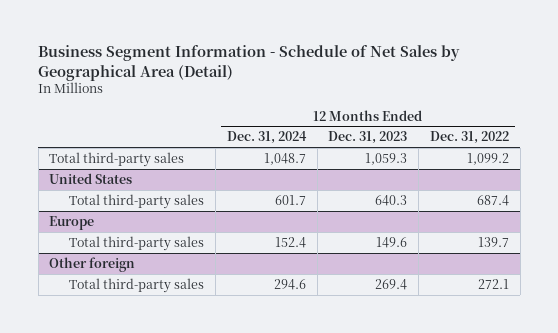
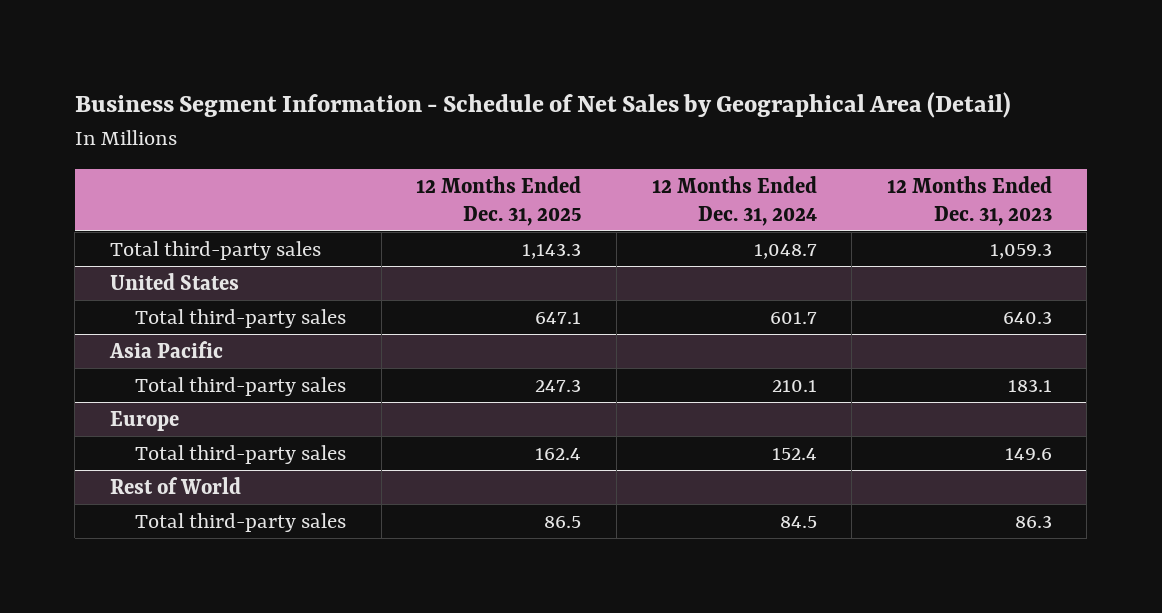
[429,131,509,145] Dec. 31, 2022 -> none
none -> [416,175,582,226] 12 Months Ended Dec. 31, 2025
none -> [108,340,223,358] Asia Pacific
none -> [134,376,346,396] Total third-party sales
[49,256,136,272] Other foreign -> [109,476,241,494] Rest of World
[273,278,306,290] 294.6 -> [779,515,817,528] 84.5
[375,278,408,290] 269.4 -> [1014,514,1052,528] 86.3

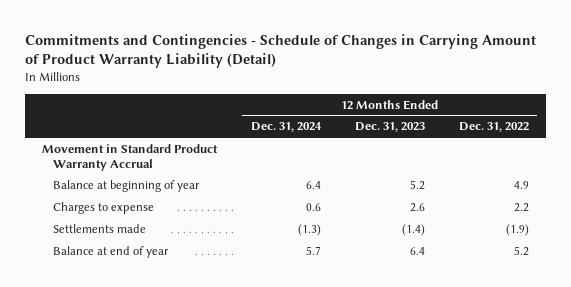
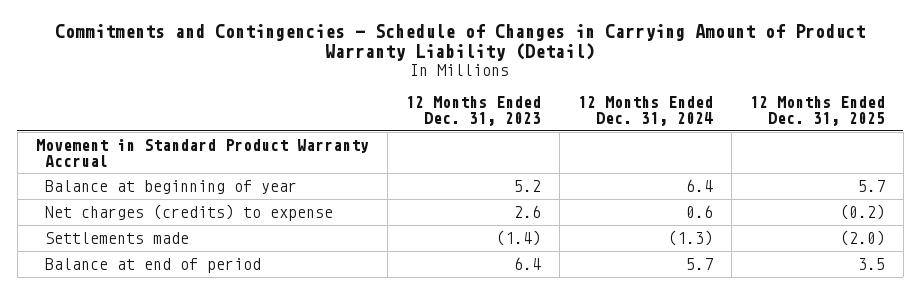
[458,122,529,133] Dec. 31, 2022 -> none
none -> [749,96,885,126] 12 Months Ended Dec. 31, 2025
[53,201,155,214] Charges to expense -> [45,204,334,222] Net charges (credits) to expense
[53,245,170,258] Balance at end of year -> [45,258,262,274] Balance at end of period

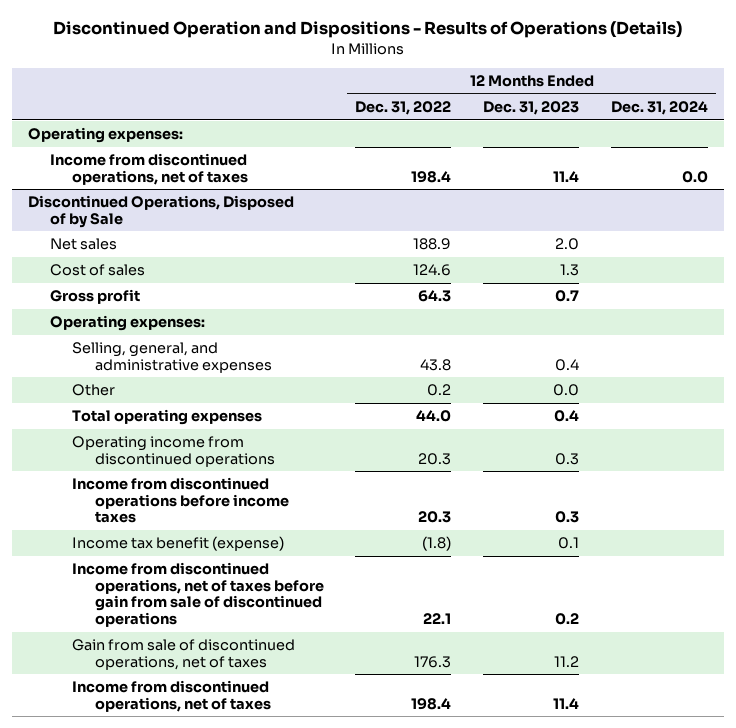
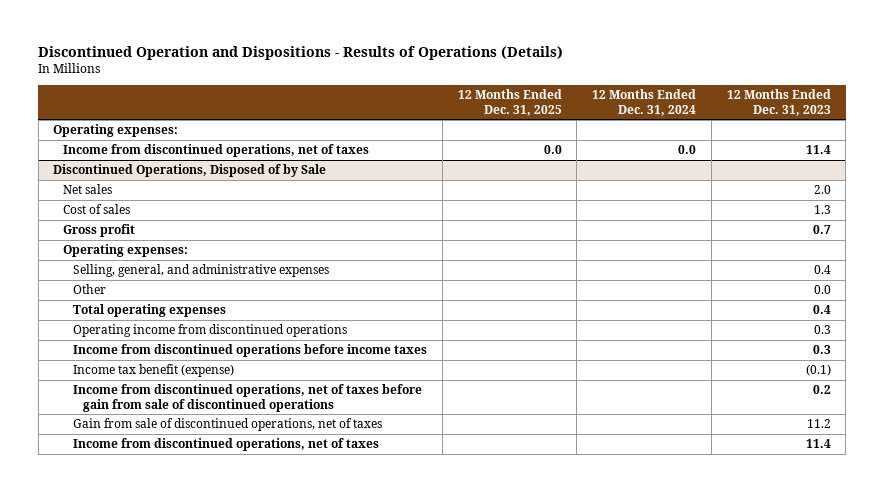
[355,100,452,115] Dec. 31, 2022 -> none
none -> [457,89,562,116] 12 Months Ended Dec. 31, 2025
[558,537,580,550] 0.1 -> [805,364,831,377] (0.1)

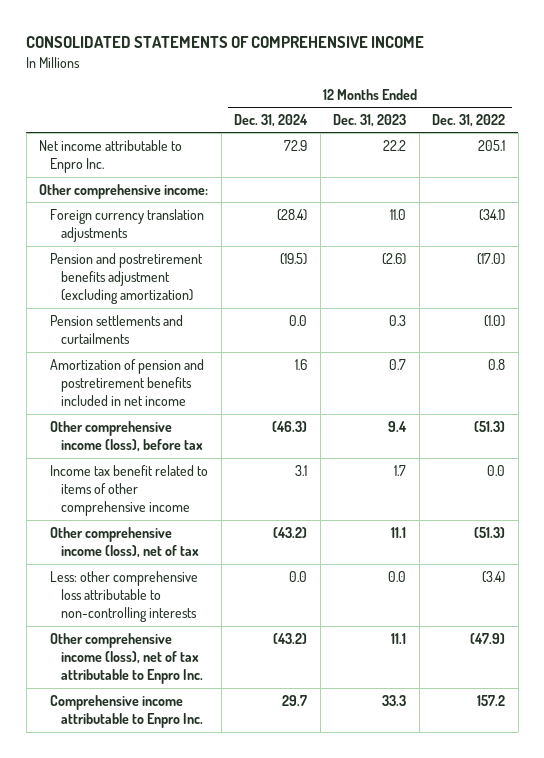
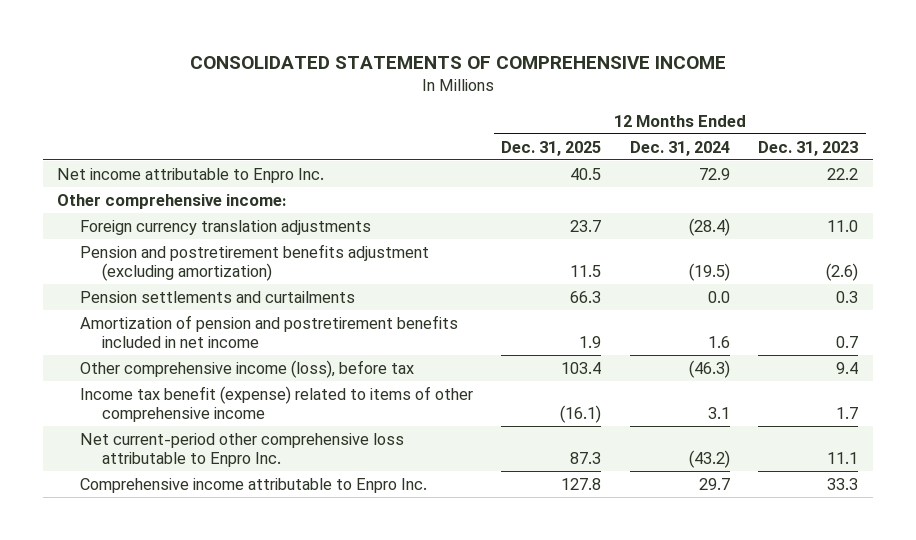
[432,113,506,127] Dec. 31, 2022 -> none
none -> [501,140,602,156] Dec. 31, 2025
[50,526,200,559] Other comprehensive income (loss), net of tax -> none
[50,570,199,623] Less: other comprehensive loss attributable to non-controlling interests -> none
[50,464,209,517] Income tax benefit related to items of other comprehensive income -> [79,385,473,423] Income tax benefit (expense) related to items of other comprehensive income
[50,632,204,685] Other comprehensive income (loss), net of tax attributable to Enpro Inc. -> [79,432,404,468] Net current-period other comprehensive loss attributable to Enpro Inc.

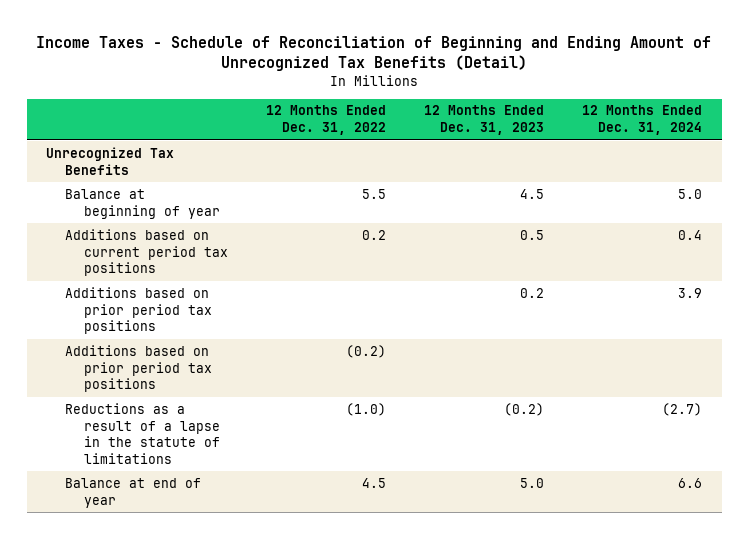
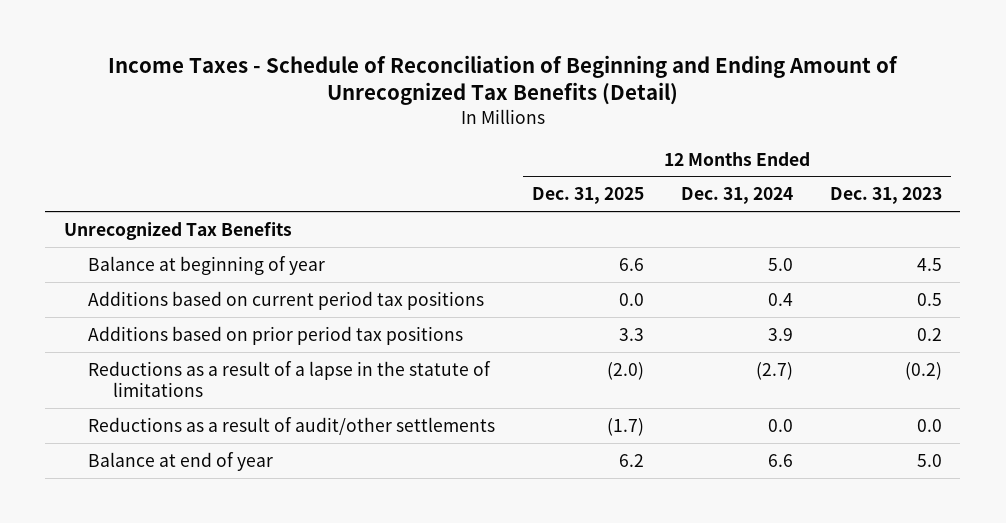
[266,105,387,136] 12 Months Ended Dec. 31, 2022 -> none
none -> [532,187,645,205] Dec. 31, 2025
[65,344,212,393] Additions based on prior period tax positions -> none
none -> [88,416,496,436] Reductions as a result of audit/other settlements

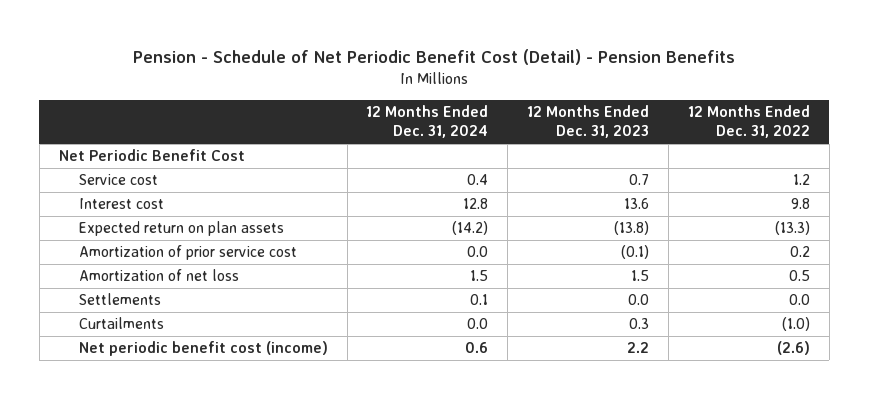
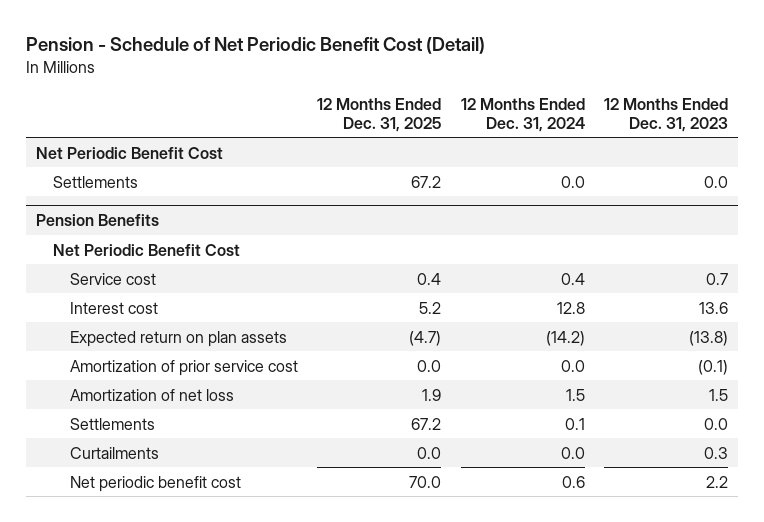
[133,49,736,66] Pension - Schedule of Net Periodic Benefit Cost (Detail) - Pension Benefits -> [26,37,486,55] Pension - Schedule of Net Periodic Benefit Cost (Detail)
[687,104,810,139] 12 Months Ended Dec. 31, 2022 -> none
none -> [317,97,442,132] 12 Months Ended Dec. 31, 2025
none -> [53,175,139,188] Settlements
none -> [35,214,159,227] Pension Benefits
none -> [53,243,241,256] Net Periodic Benefit Cost
[78,341,328,357] Net periodic benefit cost (income) -> [70,475,242,492] Net periodic benefit cost

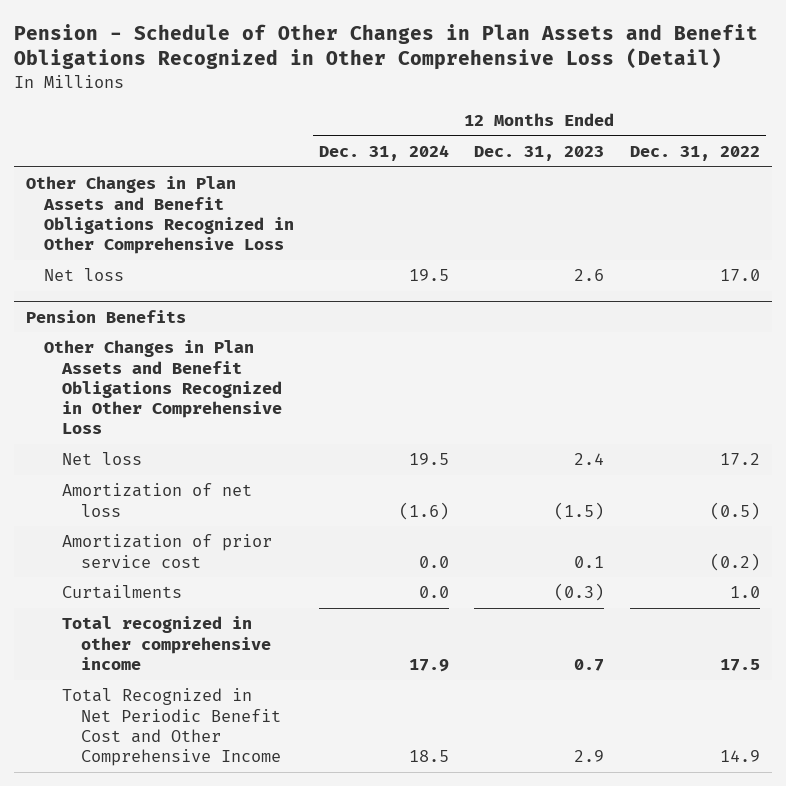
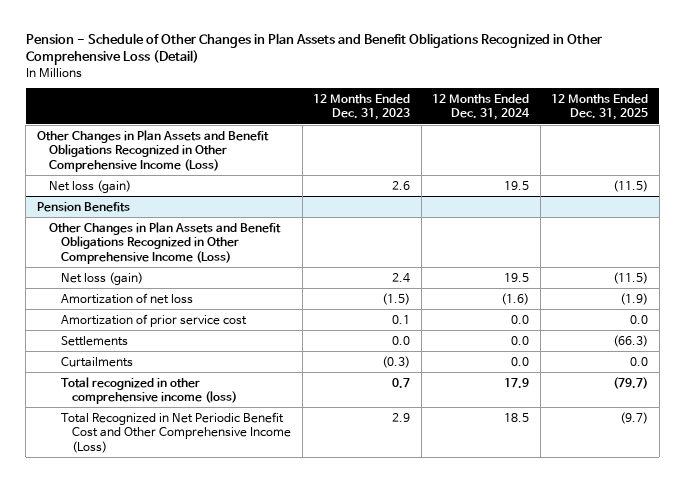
[629,145,760,161] Dec. 31, 2022 -> none
none -> [551,93,649,121] 12 Months Ended Dec. 31, 2025
[26,176,295,255] Other Changes in Plan Assets and Benefit Obligations Recognized in Other Comprehensive Loss -> [36,129,269,172] Other Changes in Plan Assets and Benefit Obligations Recognized in Other Comprehensive Income (Loss)
[44,268,125,282] Net loss -> [48,179,131,193] Net loss (gain)
[44,340,283,435] Other Changes in Plan Assets and Benefit Obligations Recognized in Other Comprehensive Loss -> [48,221,281,264] Other Changes in Plan Assets and Benefit Obligations Recognized in Other Comprehensive Income (Loss)
[62,452,143,466] Net loss -> [60,271,143,285] Net loss (gain)
none -> [60,335,128,346] Settlements
[62,616,271,670] Total recognized in other comprehensive income -> [60,376,238,405] Total recognized in other comprehensive income (loss)
[62,688,281,767] Total Recognized in Net Periodic Benefit Cost and Other Comprehensive Income -> [60,411,292,453] Total Recognized in Net Periodic Benefit Cost and Other Comprehensive Income (Loss)

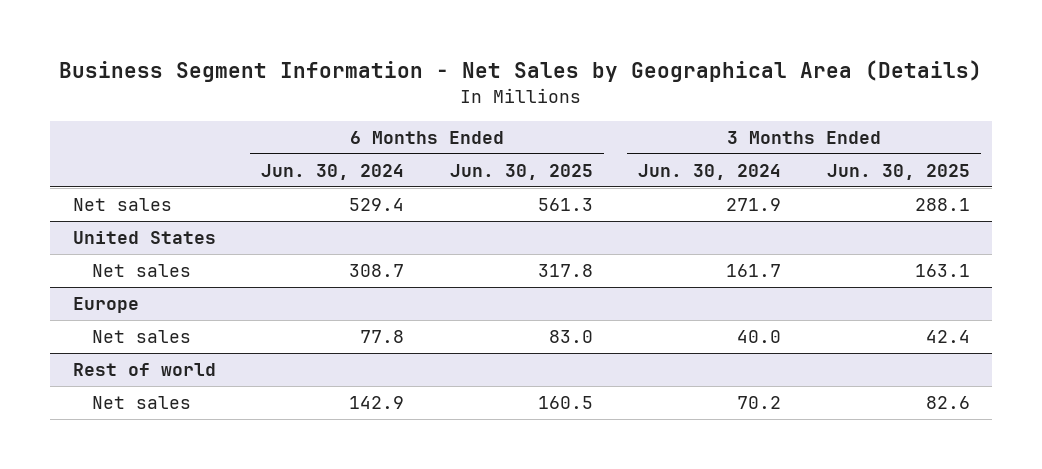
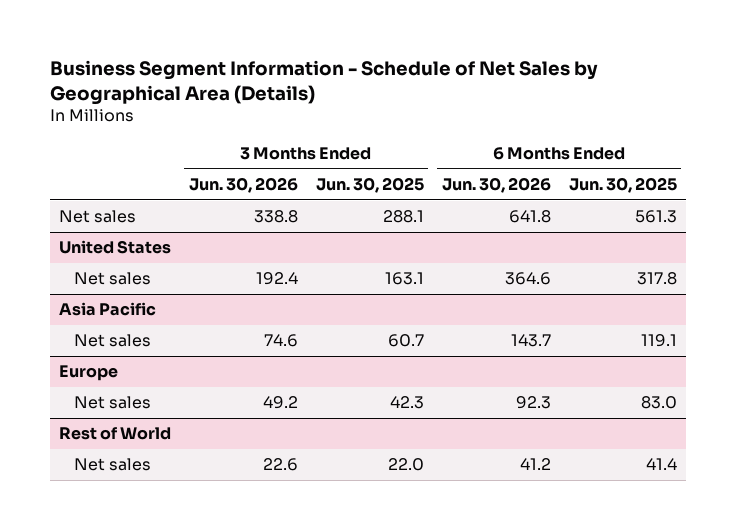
[59,60,983,83] Business Segment Information - Net Sales by Geographical Area (Details) -> [49,59,598,105] Business Segment Information - Schedule of Net Sales by Geographical Area (Details)
[261,163,405,180] Jun. 30, 2024 -> none
[638,163,782,180] Jun. 30, 2024 -> none
none -> [188,177,298,194] Jun. 30, 2026
none -> [441,177,551,194] Jun. 30, 2026
none -> [58,302,156,317] Asia Pacific
none -> [74,334,152,348] Net sales
[925,330,970,344] 42.4 -> [389,396,424,410] 42.3
[72,363,216,377] Rest of world -> [58,427,171,441] Rest of World
[537,396,593,410] 160.5 -> [645,458,677,471] 41.4
[925,396,970,410] 82.6 -> [387,458,424,472] 22.0

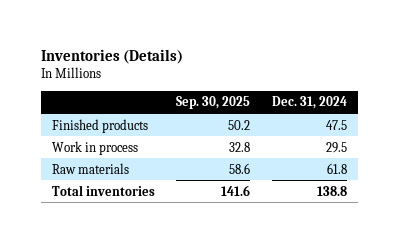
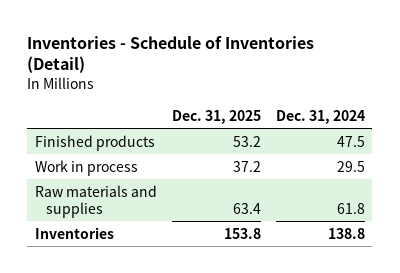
[40,48,183,64] Inventories (Details) -> [27,35,315,74] Inventories - Schedule of Inventories (Detail)
[176,96,251,110] Sep. 30, 2025 -> none
none -> [171,109,261,124] Dec. 31, 2025
[51,162,129,174] Raw materials -> [34,184,157,218] Raw materials and supplies
[51,184,155,196] Total inventories -> [34,226,114,239] Inventories

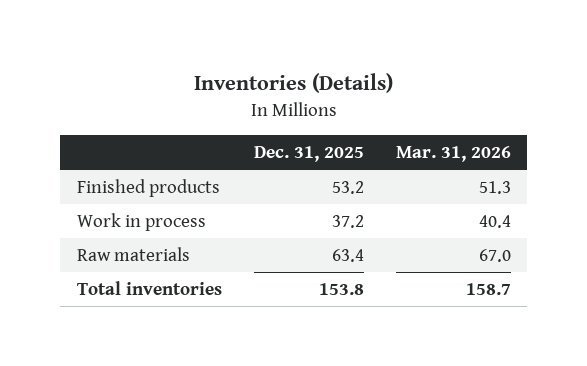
[27,35,315,74] Inventories - Schedule of Inventories (Detail) -> [193,73,393,94] Inventories (Details)
[275,109,365,124] Dec. 31, 2024 -> none
none -> [395,146,511,163] Mar. 31, 2026
[34,184,157,218] Raw materials and supplies -> [76,247,190,262] Raw materials
[34,226,114,239] Inventories -> [76,281,222,296] Total inventories

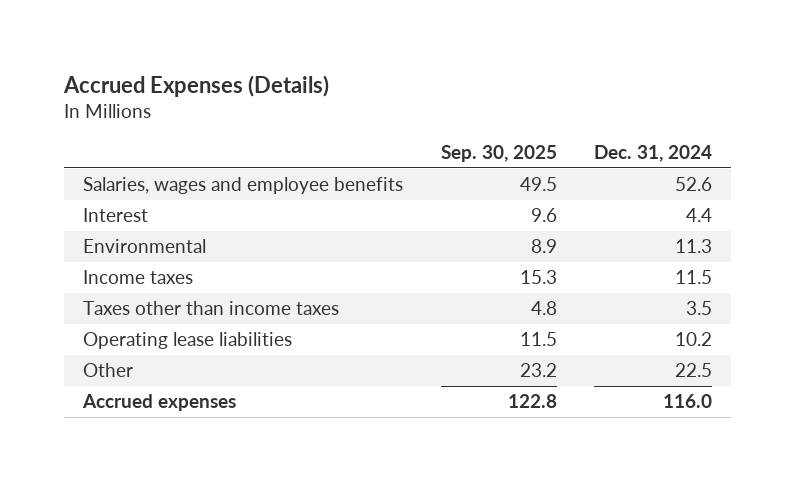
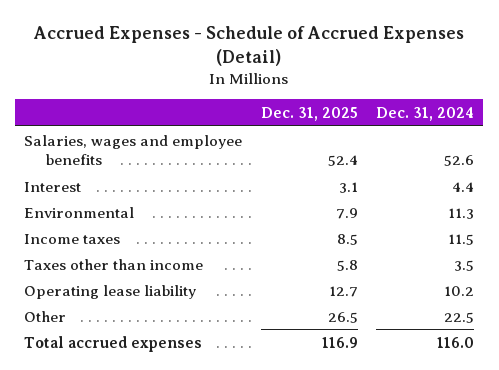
[63,75,330,98] Accrued Expenses (Details) -> [33,26,465,67] Accrued Expenses - Schedule of Accrued Expenses (Detail)
[440,144,557,162] Sep. 30, 2025 -> none
none -> [260,106,358,121] Dec. 31, 2025
[82,301,339,316] Taxes other than income taxes -> [24,258,204,270] Taxes other than income
[82,332,292,350] Operating lease liabilities -> [24,284,197,299] Operating lease liability
[81,394,236,412] Accrued expenses -> [24,335,203,352] Total accrued expenses

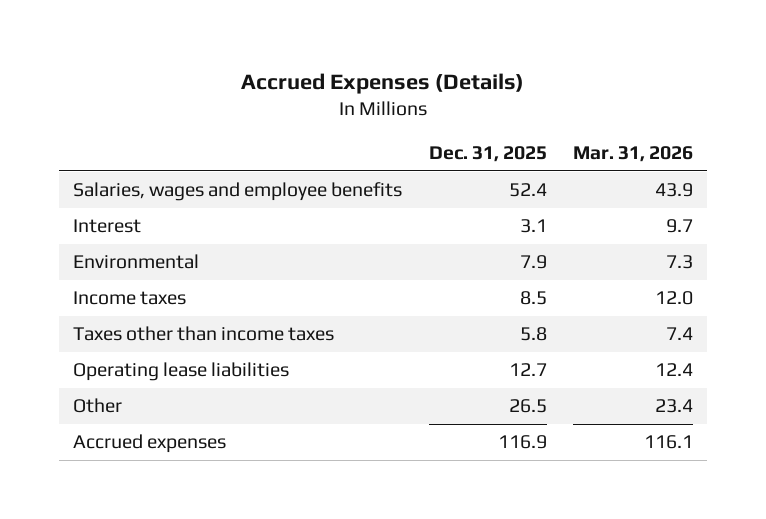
[33,26,465,67] Accrued Expenses - Schedule of Accrued Expenses (Detail) -> [241,73,525,95] Accrued Expenses (Details)
[376,106,475,121] Dec. 31, 2024 -> none
none -> [573,145,694,162] Mar. 31, 2026
[24,258,204,270] Taxes other than income -> [72,326,334,342] Taxes other than income taxes
[24,284,197,299] Operating lease liability -> [72,362,289,382] Operating lease liabilities
[24,335,203,352] Total accrued expenses -> [72,434,226,454] Accrued expenses

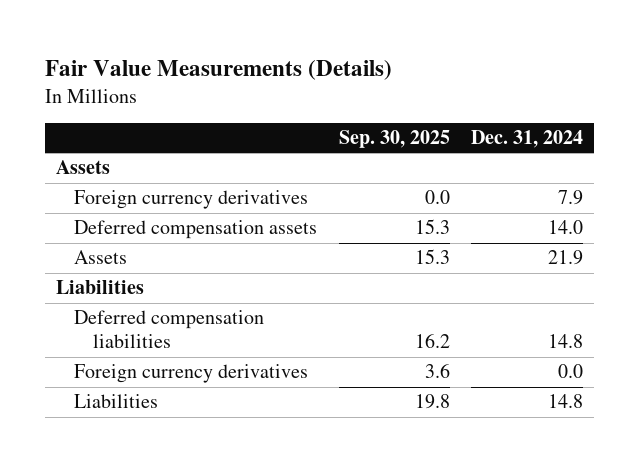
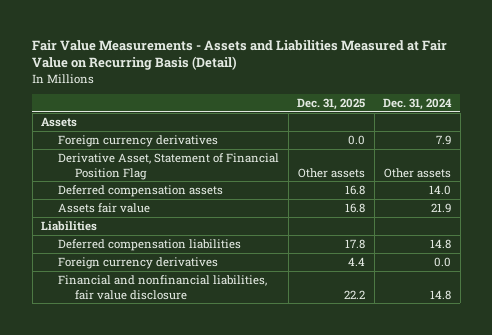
[45,60,393,81] Fair Value Measurements (Details) -> [32,39,448,71] Fair Value Measurements - Assets and Liabilities Measured at Fair Value on Recurring Basis (Detail)
[338,130,450,149] Sep. 30, 2025 -> none
none -> [297,98,366,111] Dec. 31, 2025
none -> [58,152,280,180] Derivative Asset, Statement of Financial Position Flag
[74,250,128,265] Assets -> [58,202,151,213] Assets fair value
[74,394,159,409] Liabilities -> [58,274,268,300] Financial and nonfinancial liabilities, fair value disclosure

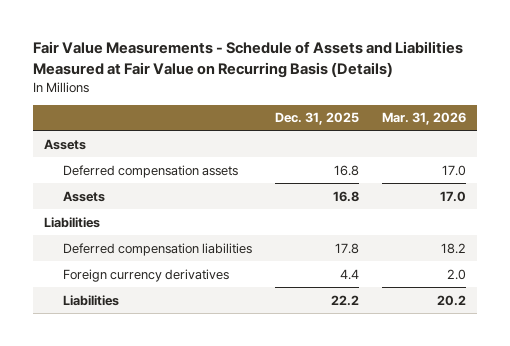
[32,39,448,71] Fair Value Measurements - Assets and Liabilities Measured at Fair Value on Recurring Basis (Detail) -> [32,41,463,78] Fair Value Measurements - Schedule of Assets and Liabilities Measured at Fair Value on Recurring Basis (Details)
[383,98,453,111] Dec. 31, 2024 -> none
none -> [381,112,466,126] Mar. 31, 2026
[58,134,219,147] Foreign currency derivatives -> none
[58,152,280,180] Derivative Asset, Statement of Financial Position Flag -> none
[58,202,151,213] Assets fair value -> [62,190,105,202] Assets
[58,274,268,300] Financial and nonfinancial liabilities, fair value disclosure -> [62,294,119,306] Liabilities

